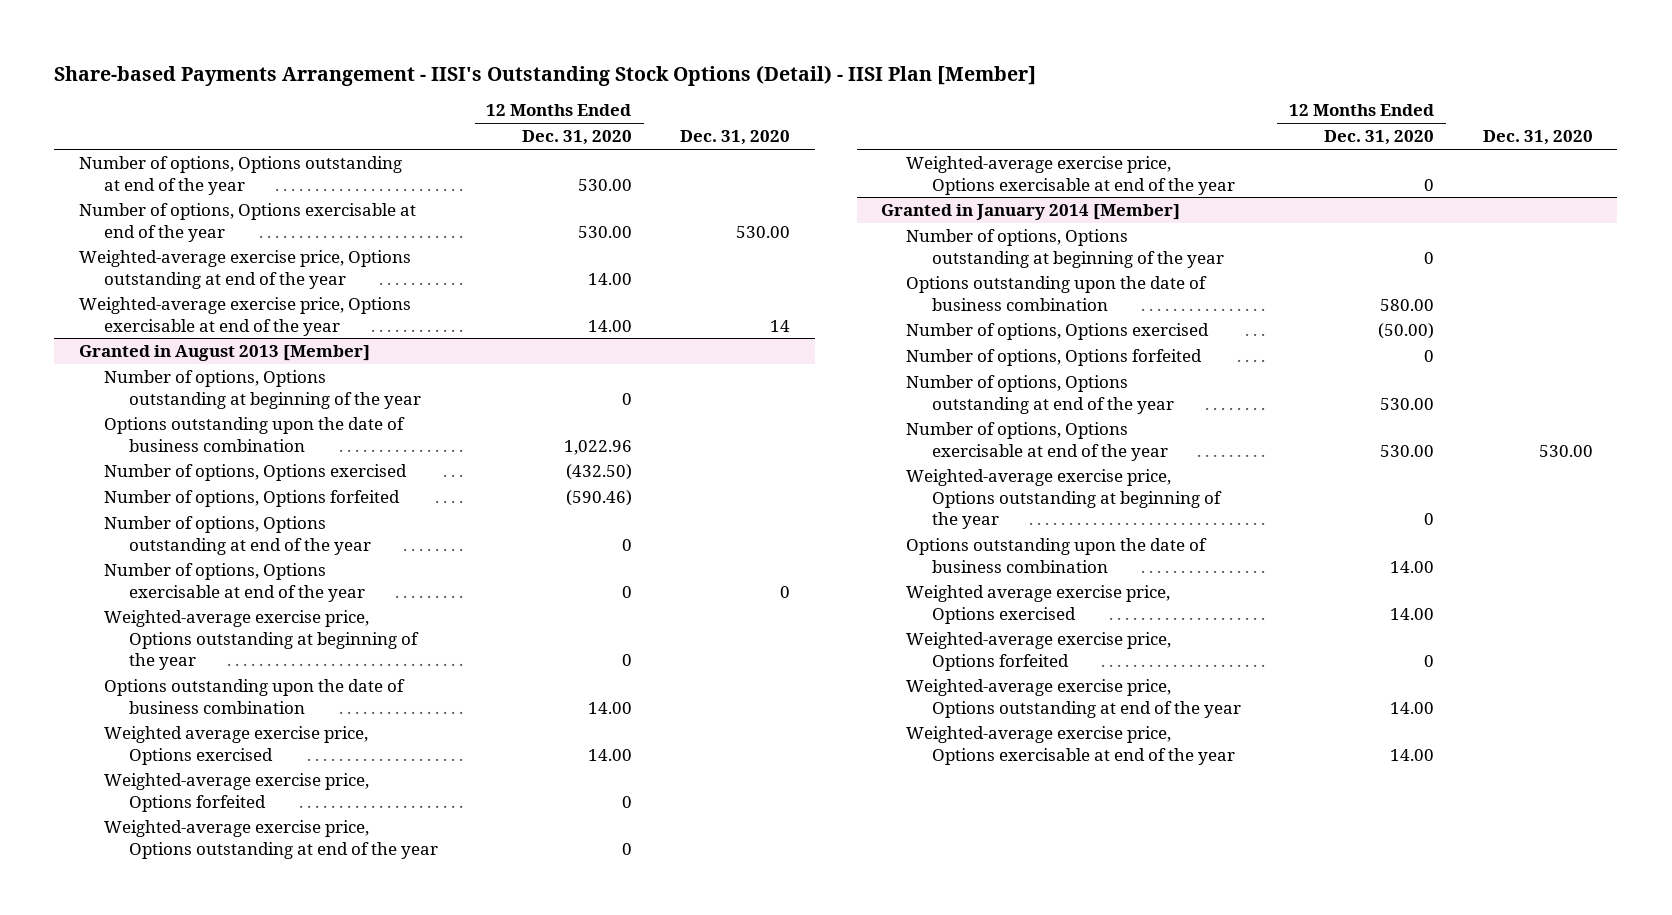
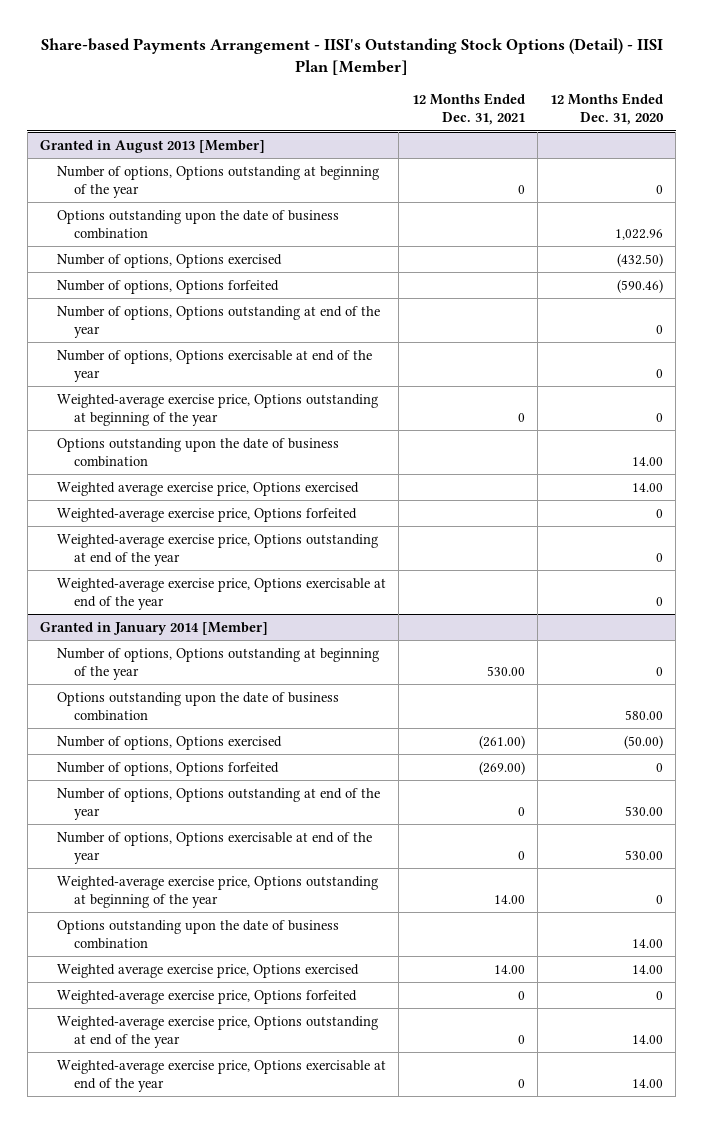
[680,130,791,146] Dec. 31, 2020 -> none
none -> [411,93,525,126] 12 Months Ended Dec. 31, 2021
[78,155,402,195] Number of options, Options outstanding at end of the year -> none
[78,202,416,242] Number of options, Options exercisable at end of the year -> none
[78,249,411,289] Weighted-average exercise price, Options outstanding at end of the year -> none
[78,296,411,336] Weighted-average exercise price, Options exercisable at end of the year -> none

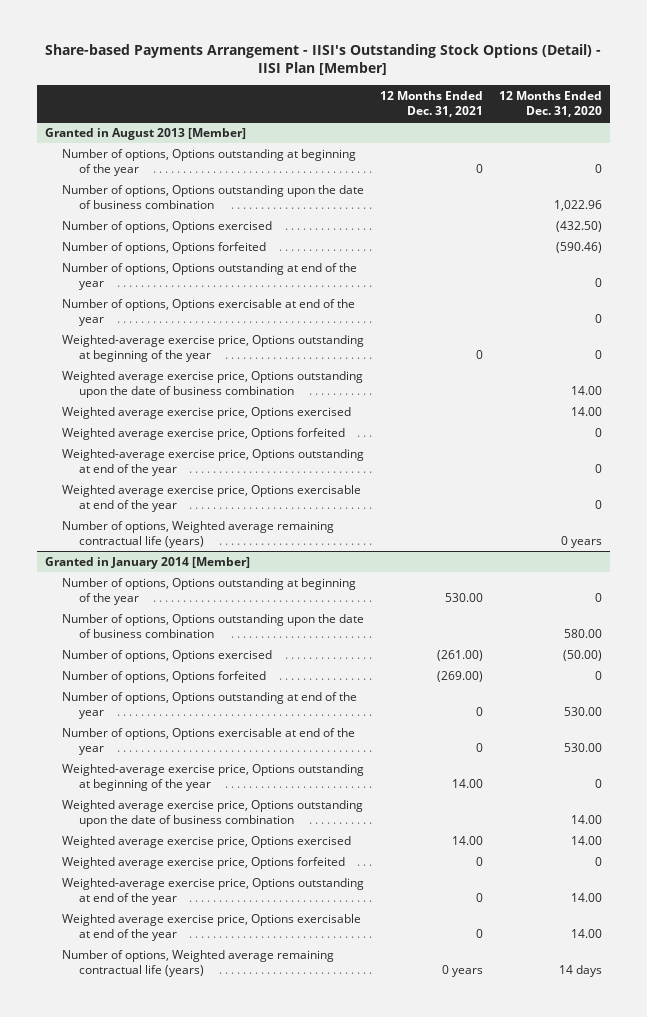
[57,209,340,239] Options outstanding upon the date of business combination -> [61,184,364,209] Number of options, Options outstanding upon the date of business combination
[57,437,340,467] Options outstanding upon the date of business combination -> [61,370,363,398] Weighted average exercise price, Options outstanding upon the date of business combination
[57,507,358,522] Weighted-average exercise price, Options forfeited -> [61,427,345,440] Weighted average exercise price, Options forfeited
[57,577,387,610] Weighted-average exercise price, Options exercisable at end of the year -> [61,484,361,512] Weighted average exercise price, Options exercisable at end of the year
none -> [61,520,334,548] Number of options, Weighted average remaining contractual life (years)
[57,691,340,721] Options outstanding upon the date of business combination -> [61,613,364,638] Number of options, Options outstanding upon the date of business combination
[57,919,340,949] Options outstanding upon the date of business combination -> [61,799,363,827] Weighted average exercise price, Options outstanding upon the date of business combination
[57,989,358,1004] Weighted-average exercise price, Options forfeited -> [61,856,345,869] Weighted average exercise price, Options forfeited
[57,1059,387,1092] Weighted-average exercise price, Options exercisable at end of the year -> [61,913,361,941] Weighted average exercise price, Options exercisable at end of the year
none -> [61,949,334,977] Number of options, Weighted average remaining contractual life (years)

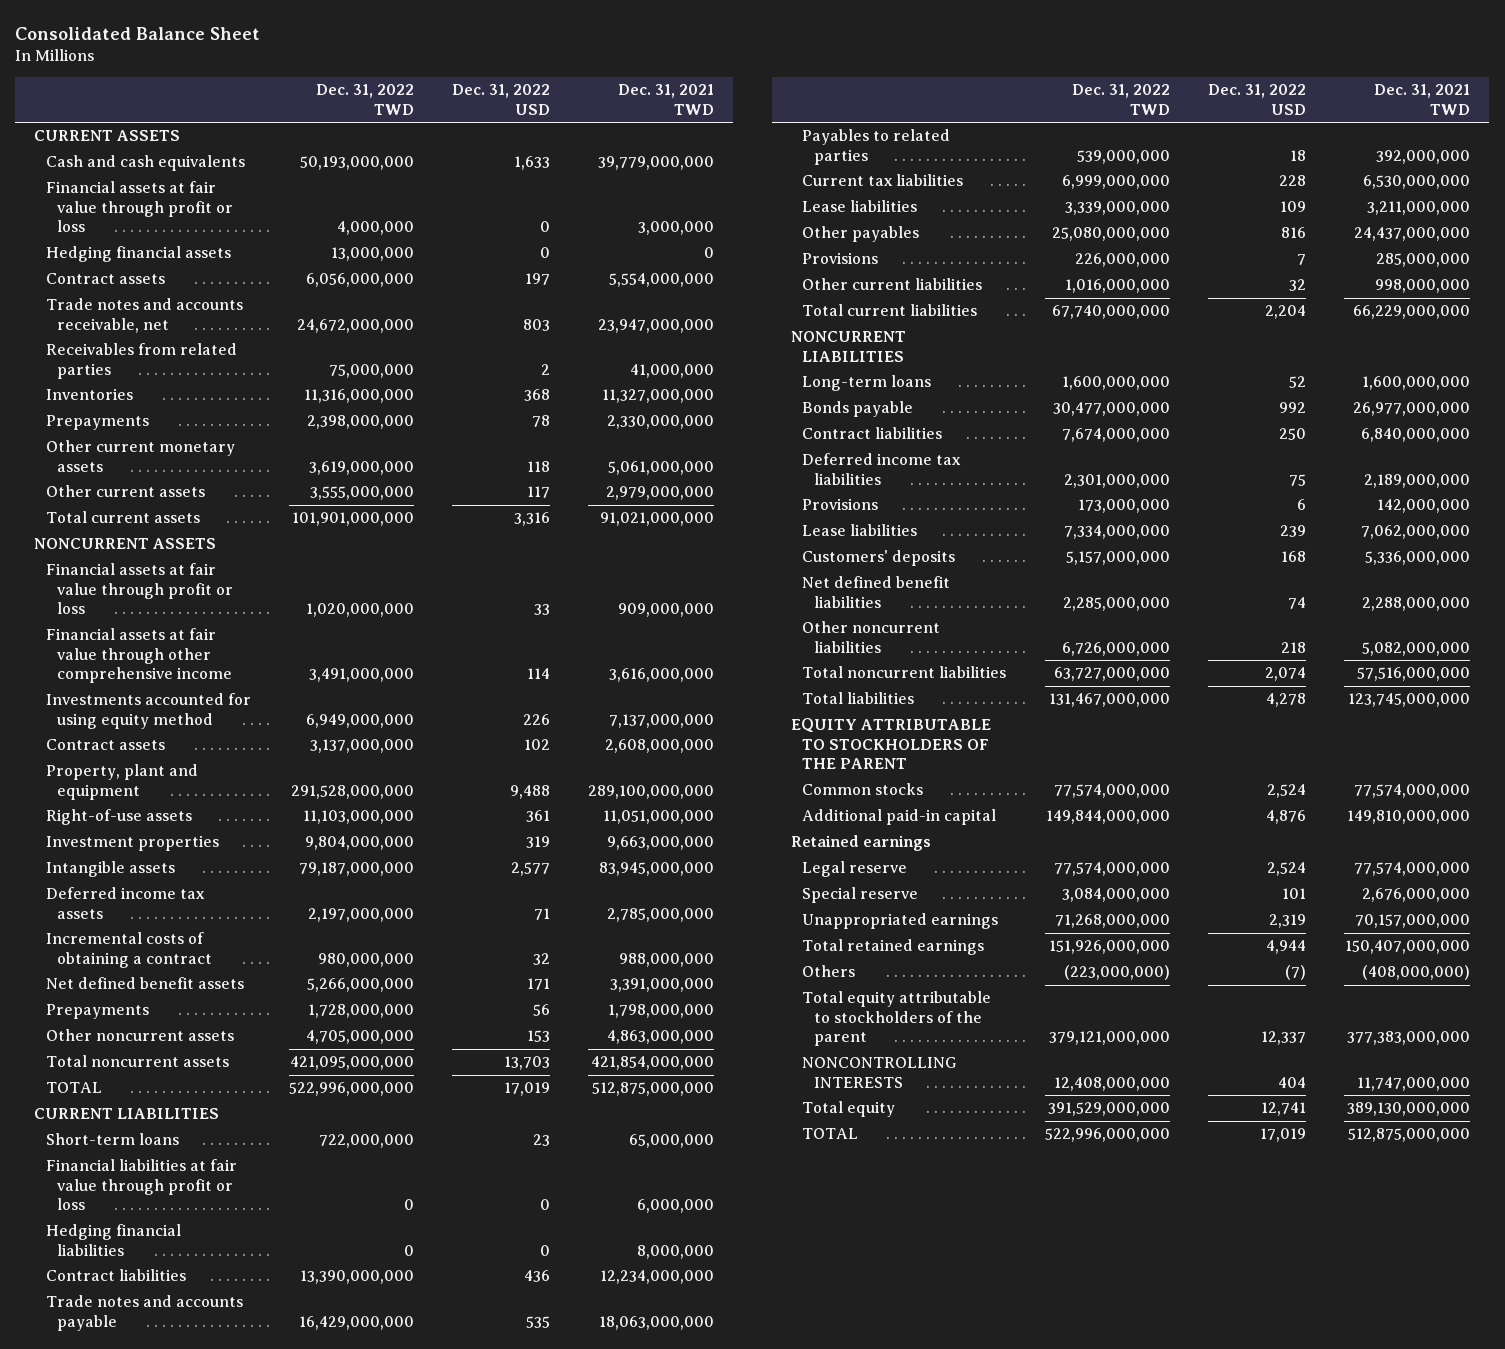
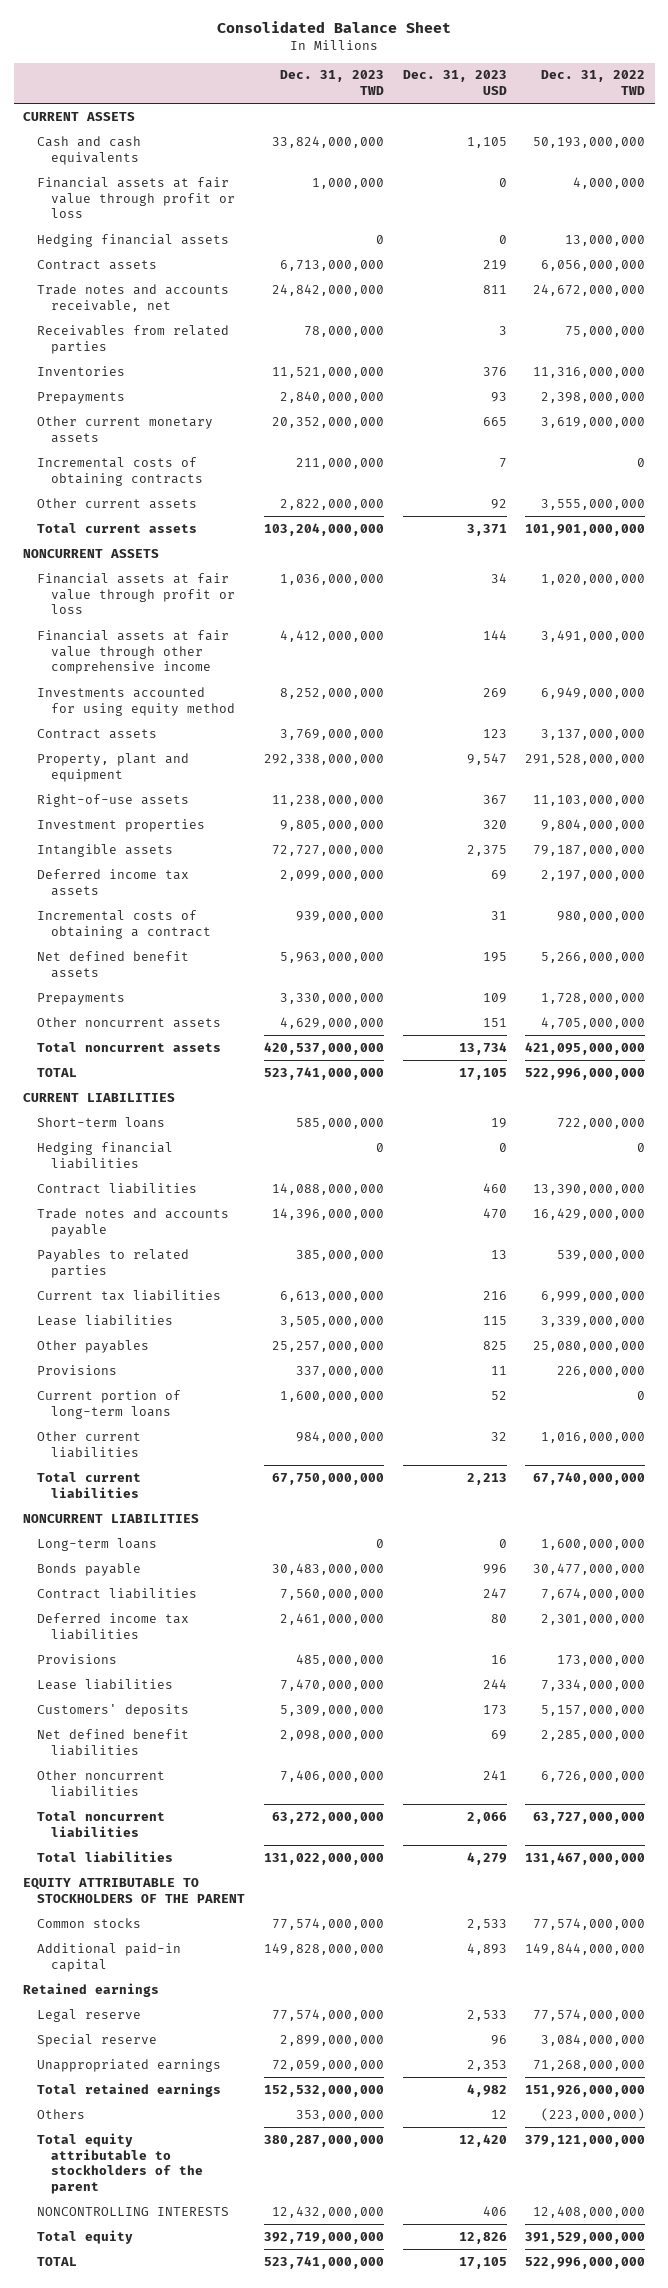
[451,84,550,115] Dec. 31, 2022 USD -> none
[617,84,714,115] Dec. 31, 2021 TWD -> none
none -> [279,70,384,96] Dec. 31, 2023 TWD
none -> [402,70,507,96] Dec. 31, 2023 USD
none -> [37,456,203,486] Incremental costs of obtaining contracts
[45,1159,237,1211] Financial liabilities at fair value through profit or loss -> none
none -> [37,1389,182,1419] Current portion of long-term loans

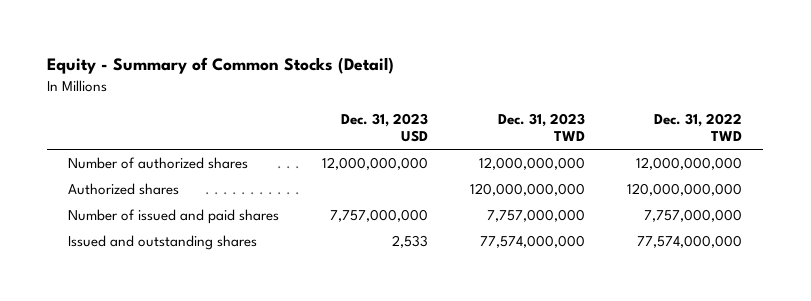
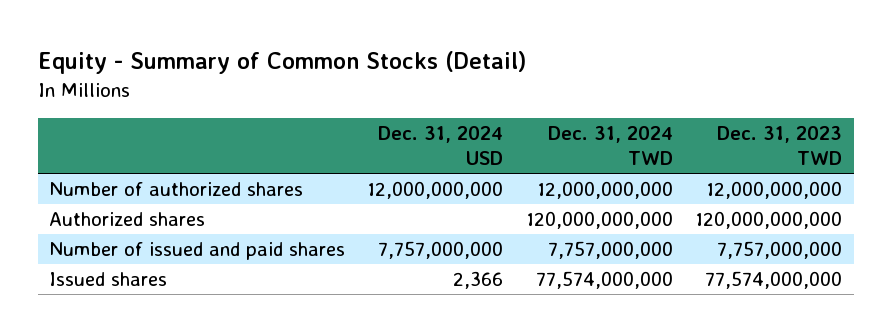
[340,112,428,143] Dec. 31, 2023 USD -> none
[654,112,743,142] Dec. 31, 2022 TWD -> none
none -> [378,125,504,165] Dec. 31, 2024 USD
none -> [547,125,673,165] Dec. 31, 2024 TWD
[68,235,258,251] Issued and outstanding shares -> [48,272,167,287] Issued shares

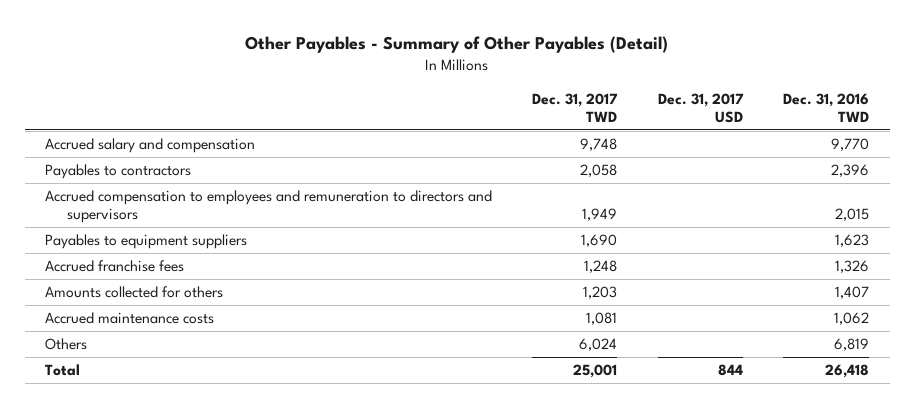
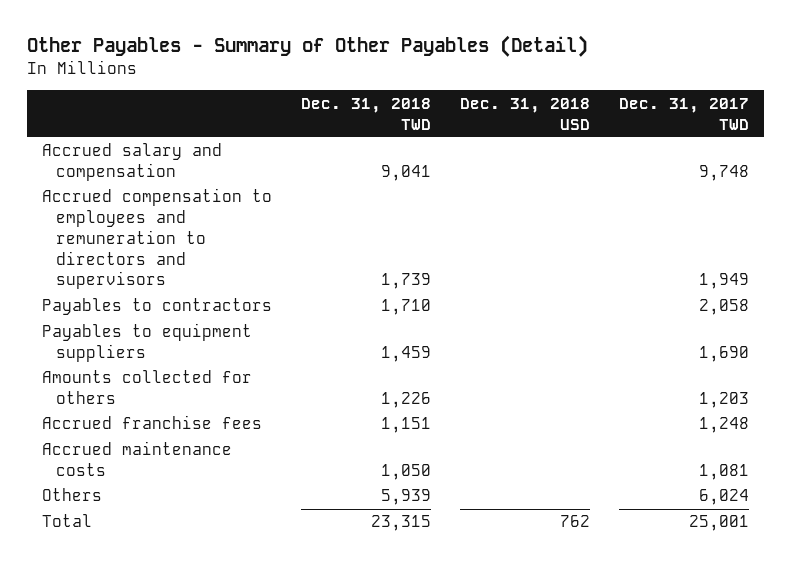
[657,92,744,123] Dec. 31, 2017 USD -> none
[783,92,870,122] Dec. 31, 2016 TWD -> none
none -> [300,97,431,130] Dec. 31, 2018 TWD
none -> [459,97,590,130] Dec. 31, 2018 USD
[44,164,191,180] Payables to contractors -> [41,298,272,316] Payables to contractors
[44,260,184,273] Accrued franchise fees -> [41,415,262,430] Accrued franchise fees

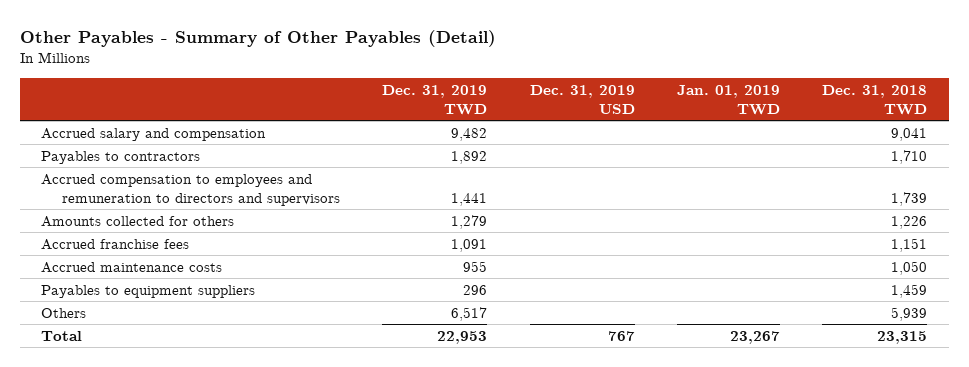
[459,97,590,130] Dec. 31, 2018 USD -> none
[619,97,750,130] Dec. 31, 2017 TWD -> none
none -> [382,84,488,115] Dec. 31, 2019 TWD
none -> [529,84,635,114] Dec. 31, 2019 USD
none -> [676,84,780,115] Jan. 01, 2019 TWD
[41,188,272,290] Accrued compensation to employees and remuneration to directors and supervisors -> [41,173,340,206] Accrued compensation to employees and remuneration to directors and supervisors
[41,323,252,363] Payables to equipment suppliers -> [41,284,256,298] Payables to equipment suppliers

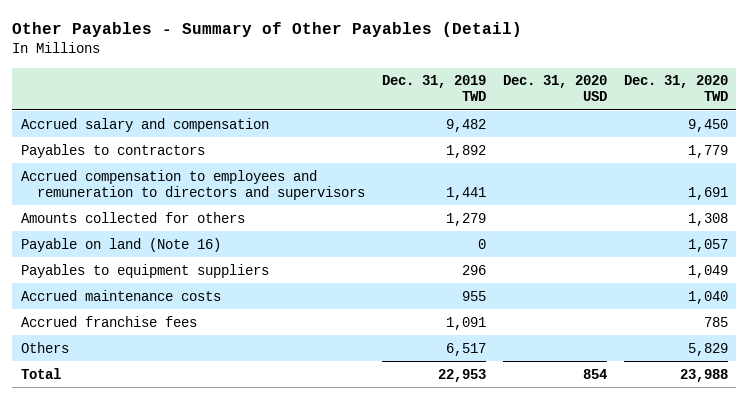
[529,84,635,114] Dec. 31, 2019 USD -> none
[676,84,780,115] Jan. 01, 2019 TWD -> none
[822,84,928,115] Dec. 31, 2018 TWD -> none
none -> [502,75,607,102] Dec. 31, 2020 USD
none -> [623,75,728,102] Dec. 31, 2020 TWD
none -> [20,237,221,252] Payable on land (Note 16)
[41,261,223,273] Accrued maintenance costs -> [20,289,221,301] Accrued maintenance costs
[41,238,190,250] Accrued franchise fees -> [20,315,197,327] Accrued franchise fees

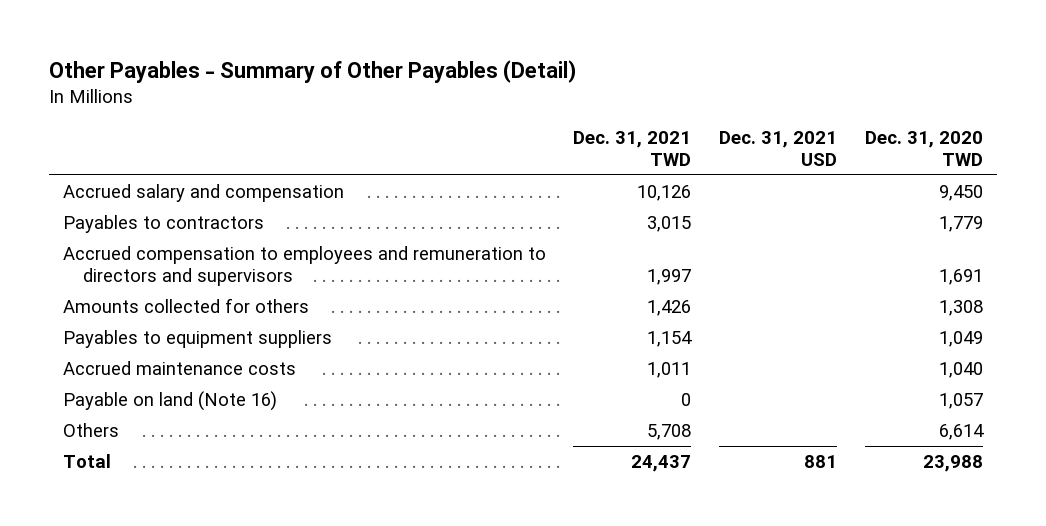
[381,75,486,102] Dec. 31, 2019 TWD -> none
[502,75,607,102] Dec. 31, 2020 USD -> none
none -> [573,130,692,166] Dec. 31, 2021 TWD
none -> [719,130,838,166] Dec. 31, 2021 USD
[20,315,197,327] Accrued franchise fees -> none
[20,237,221,252] Payable on land (Note 16) -> [62,391,277,412] Payable on land (Note 16)
[687,342,728,356] 5,829 -> [938,424,984,441] 6,614

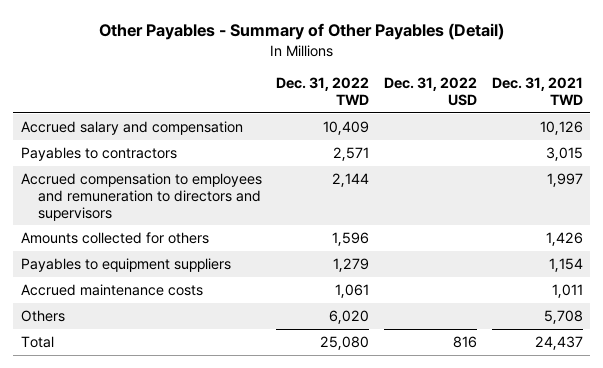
[719,130,838,166] Dec. 31, 2021 USD -> none
[864,130,983,166] Dec. 31, 2020 TWD -> none
none -> [276,77,370,106] Dec. 31, 2022 TWD
none -> [384,77,478,107] Dec. 31, 2022 USD
[62,391,277,412] Payable on land (Note 16) -> none

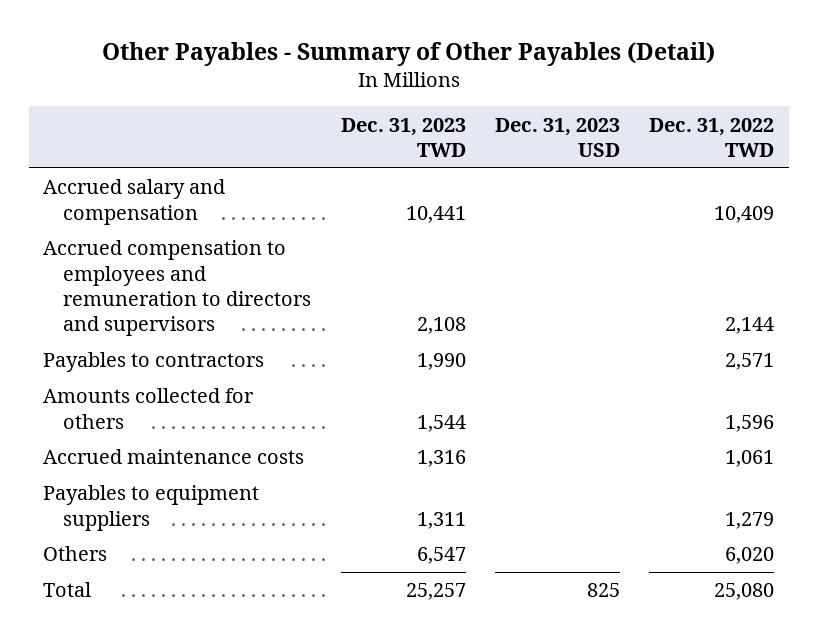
[384,77,478,107] Dec. 31, 2022 USD -> none
[491,77,583,106] Dec. 31, 2021 TWD -> none
none -> [340,117,466,158] Dec. 31, 2023 TWD
none -> [495,117,621,158] Dec. 31, 2023 USD
[20,147,177,162] Payables to contractors -> [43,352,265,373] Payables to contractors
[20,258,231,273] Payables to equipment suppliers -> [43,485,260,531] Payables to equipment suppliers

